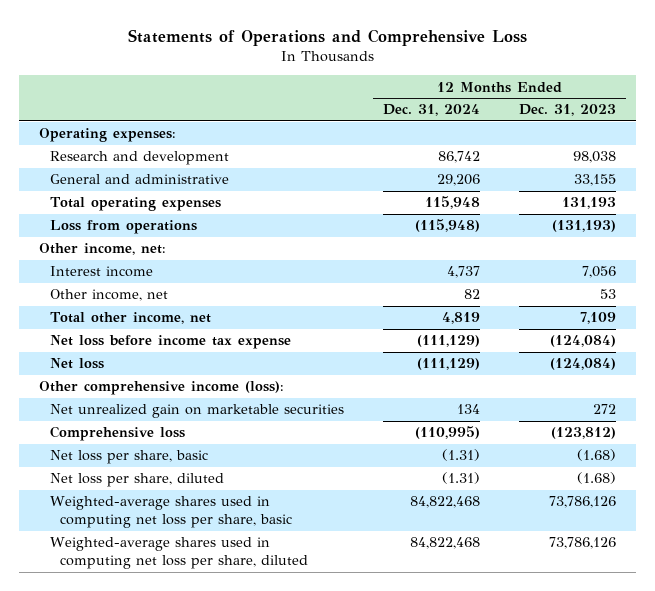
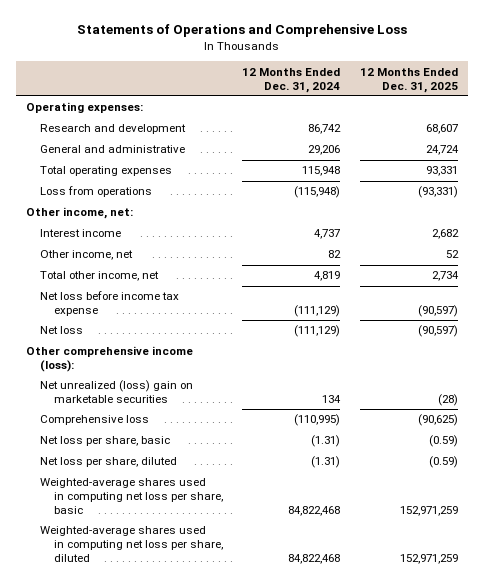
[519,104,617,117] Dec. 31, 2023 -> none
none -> [359,67,458,93] 12 Months Ended Dec. 31, 2025
[49,404,344,419] Net unrealized gain on marketable securities -> [39,380,193,404] Net unrealized (loss) gain on marketable securities

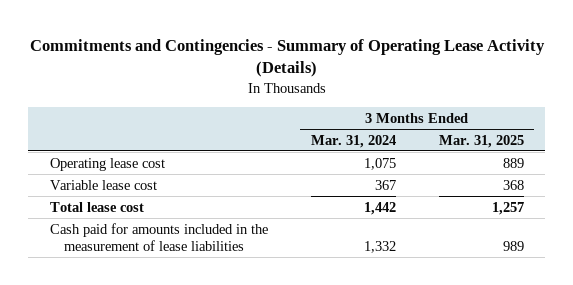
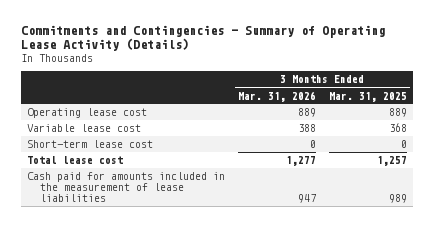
[310,134,396,148] Mar. 31, 2024 -> none
none -> [237,90,316,102] Mar. 31, 2026
none -> [27,140,154,149] Short-term lease cost

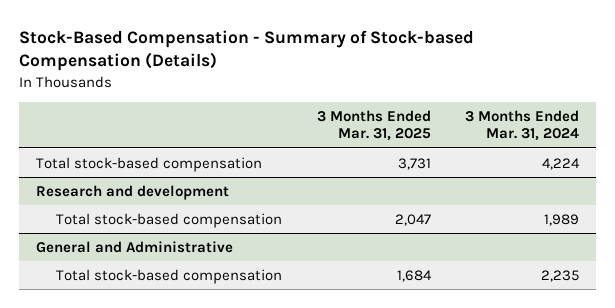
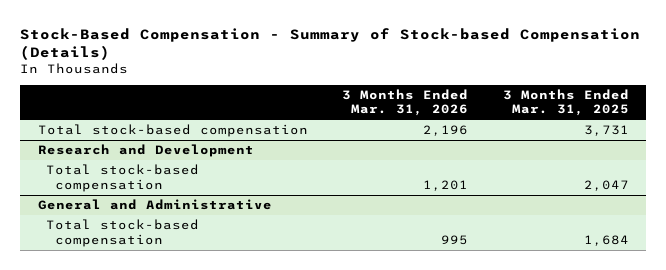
[465,109,580,142] 3 Months Ended Mar. 31, 2024 -> none
none -> [342,88,469,117] 3 Months Ended Mar. 31, 2026
[36,184,230,200] Research and development -> [37,144,254,158] Research and Development

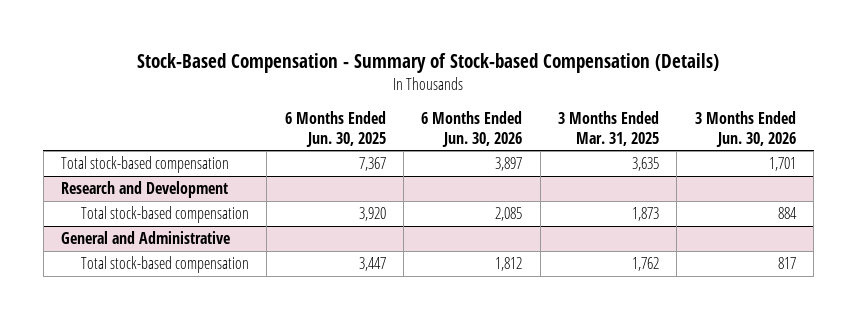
[342,88,469,117] 3 Months Ended Mar. 31, 2026 -> none
none -> [284,110,386,147] 6 Months Ended Jun. 30, 2025
none -> [421,110,523,147] 6 Months Ended Jun. 30, 2026
none -> [694,110,796,147] 3 Months Ended Jun. 30, 2026
[583,125,629,137] 3,731 -> [632,156,660,171] 3,635
[583,179,629,191] 2,047 -> [632,206,660,221] 1,873
[583,234,629,246] 1,684 -> [632,256,660,271] 1,762

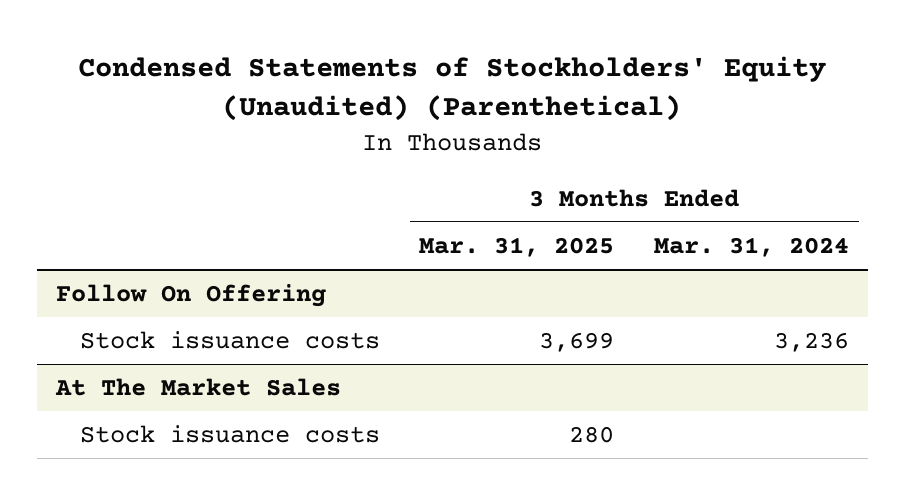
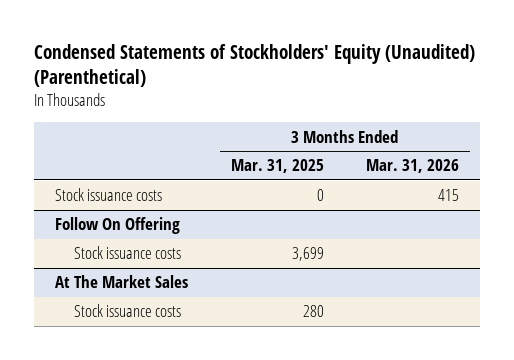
[653,236,849,257] Mar. 31, 2024 -> none
none -> [366,159,460,174] Mar. 31, 2026
none -> [54,188,162,202] Stock issuance costs

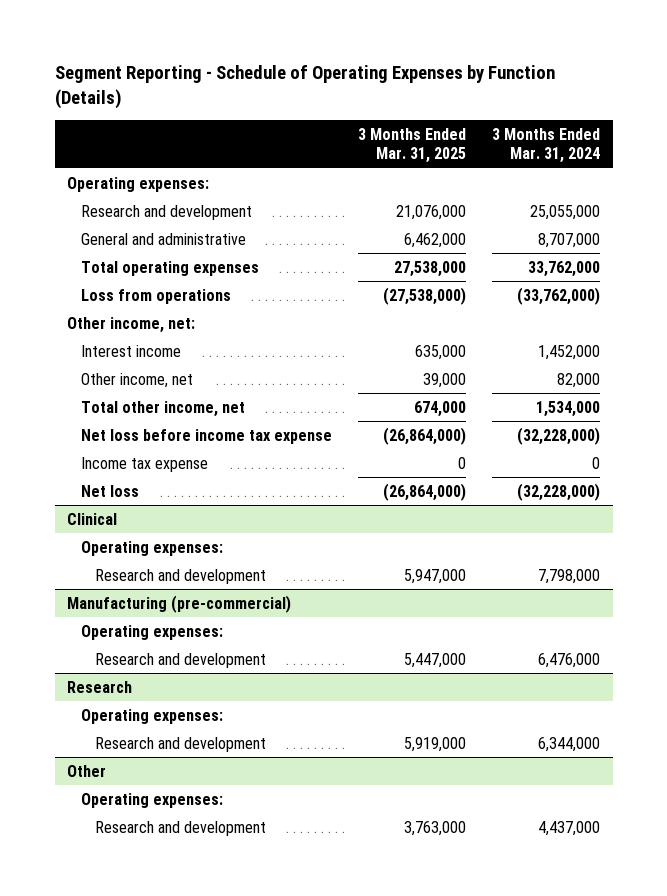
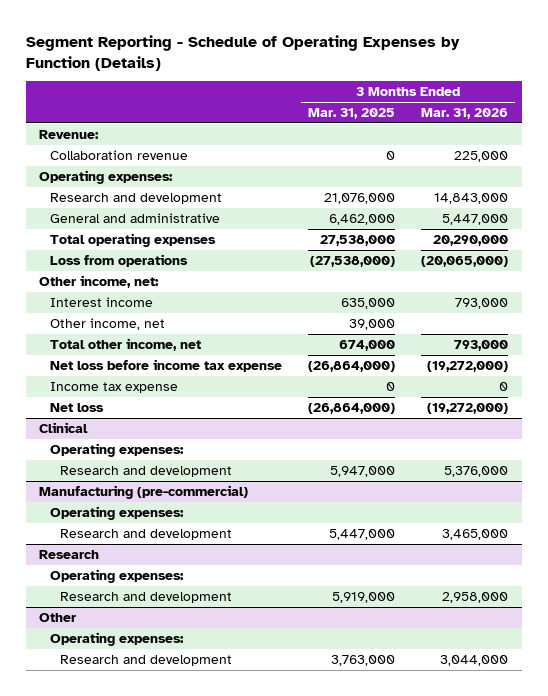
[491,127,600,164] 3 Months Ended Mar. 31, 2024 -> none
none -> [421,108,509,120] Mar. 31, 2026
none -> [39,129,100,139] Revenue:
none -> [49,149,188,160] Collaboration revenue

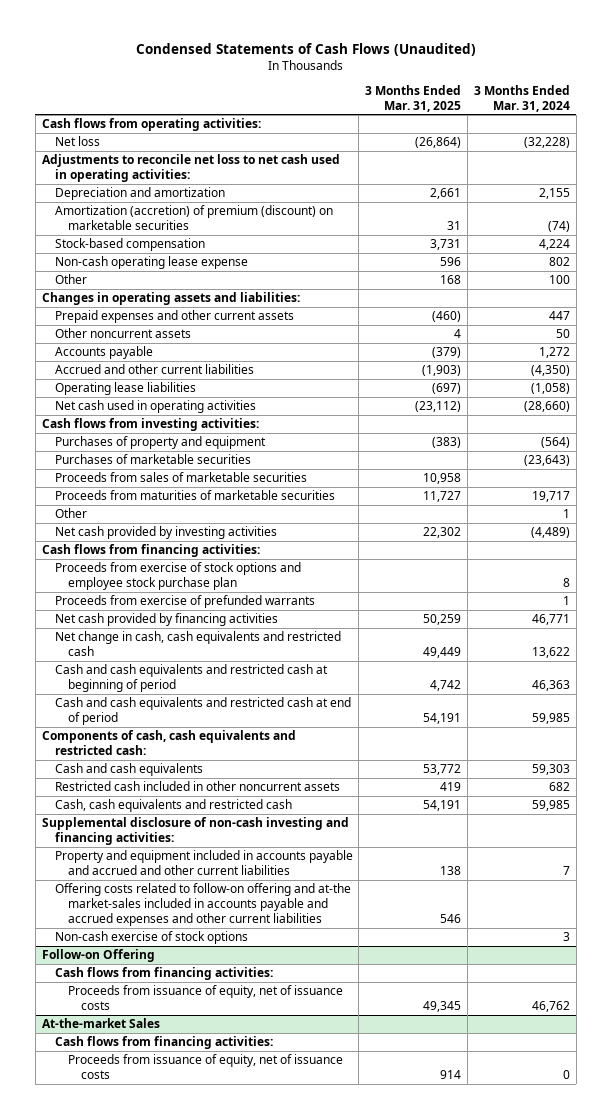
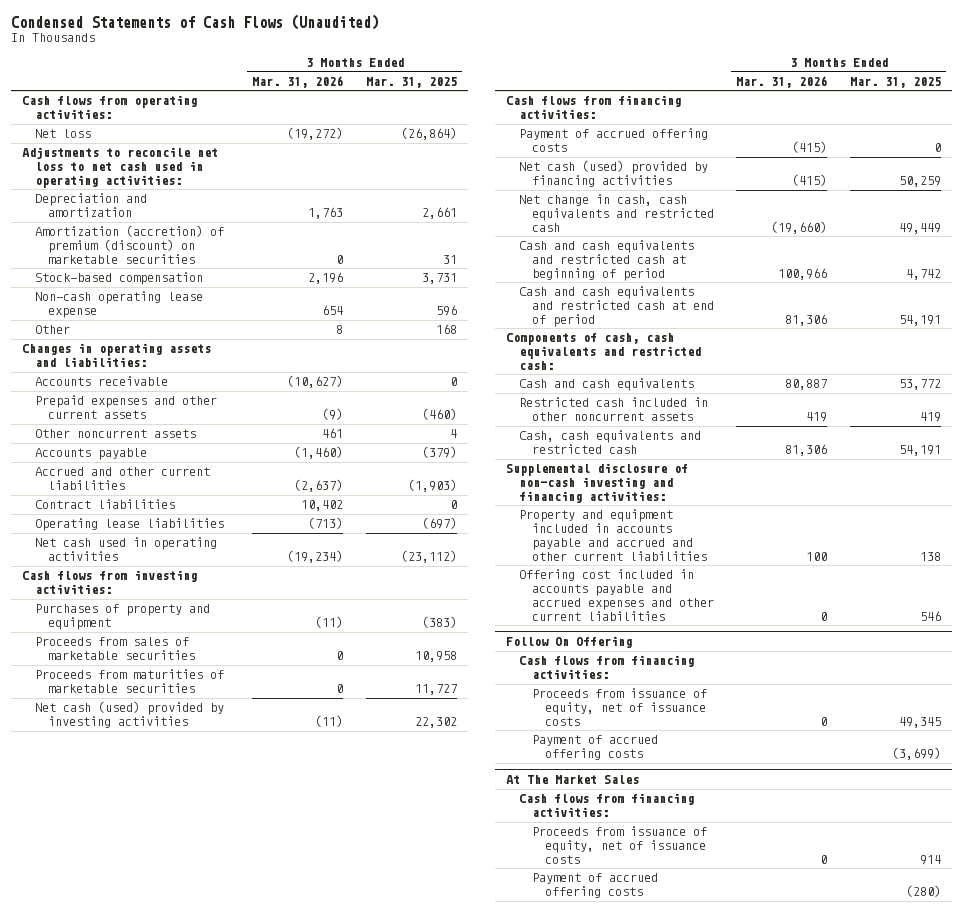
[473,84,570,112] 3 Months Ended Mar. 31, 2024 -> none
none -> [252,75,344,88] Mar. 31, 2026
none -> [35,376,169,387] Accounts receivable
none -> [35,499,176,510] Contract liabilities
[54,454,251,465] Purchases of marketable securities -> none
[54,508,87,519] Other -> none
[54,526,277,540] Net cash provided by investing activities -> [35,701,225,729] Net cash (used) provided by investing activities
[54,562,301,591] Proceeds from exercise of stock options and employee stock purchase plan -> none
[54,595,315,609] Proceeds from exercise of prefunded warrants -> none
none -> [519,128,709,153] Payment of accrued offering costs
[54,613,278,627] Net cash provided by financing activities -> [519,160,709,188] Net cash (used) provided by financing activities
[54,931,248,945] Non-cash exercise of stock options -> none
[54,883,351,927] Offering costs related to follow-on offering and at-the market-sales included in accounts payable and accrued expenses and other current liabilities -> [519,569,714,621] Offering cost included in accounts payable and accrued expenses and other current liabilities
[41,949,155,963] Follow-on Offering -> [506,636,633,649] Follow On Offering
none -> [531,735,658,761] Payment of accrued offering costs
[41,1018,160,1029] At-the-market Sales -> [506,775,640,785] At The Market Sales
none -> [531,873,658,899] Payment of accrued offering costs

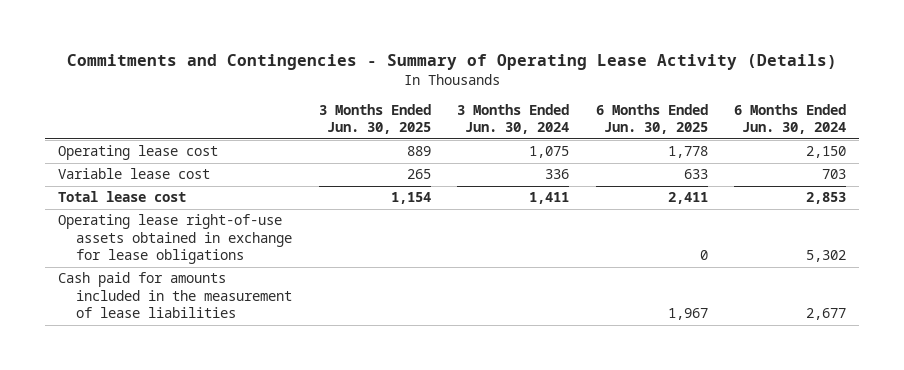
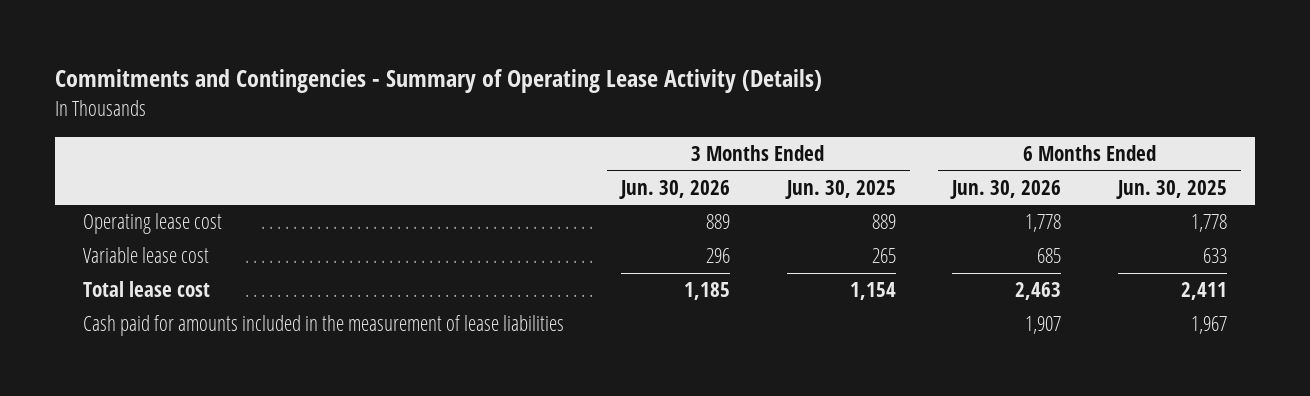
[457,103,570,135] 3 Months Ended Jun. 30, 2024 -> none
[734,103,847,135] 6 Months Ended Jun. 30, 2024 -> none
none -> [618,179,730,199] Jun. 30, 2026
none -> [950,179,1062,199] Jun. 30, 2026
[58,214,293,265] Operating lease right-of-use assets obtained in exchange for lease obligations -> none

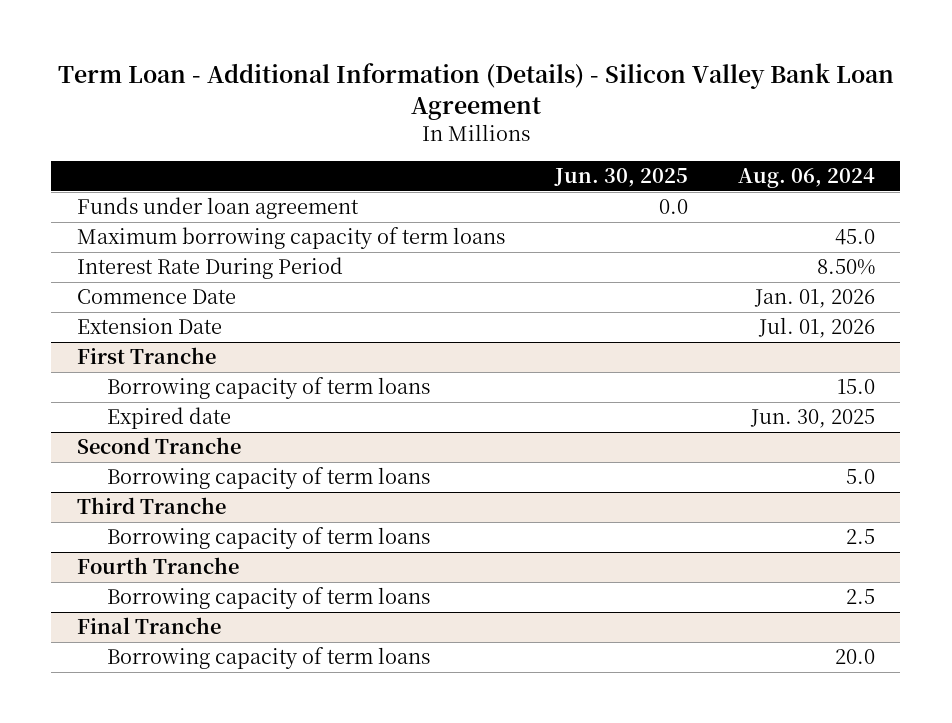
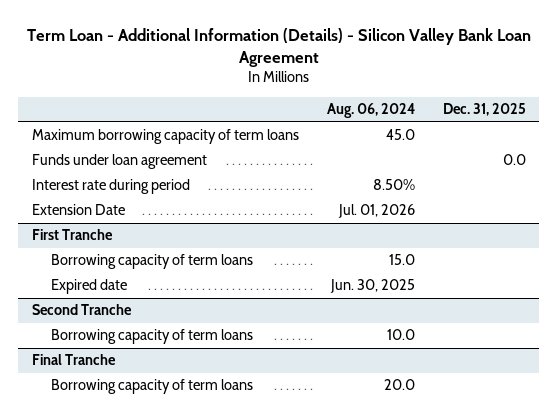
[553,168,688,188] Jun. 30, 2025 -> none
none -> [442,103,526,117] Dec. 31, 2025
[76,289,236,305] Commence Date -> none
[76,197,359,220] Funds under loan agreement -> [32,154,208,170] Funds under loan agreement
[76,257,343,280] Interest Rate During Period -> [32,179,191,195] Interest rate during period
[76,497,226,515] Third Tranche -> none
[106,527,430,550] Borrowing capacity of term loans -> none
[76,557,239,575] Fourth Tranche -> none
[106,587,430,610] Borrowing capacity of term loans -> none
[846,469,876,485] 5.0 -> [386,329,415,341] 10.0

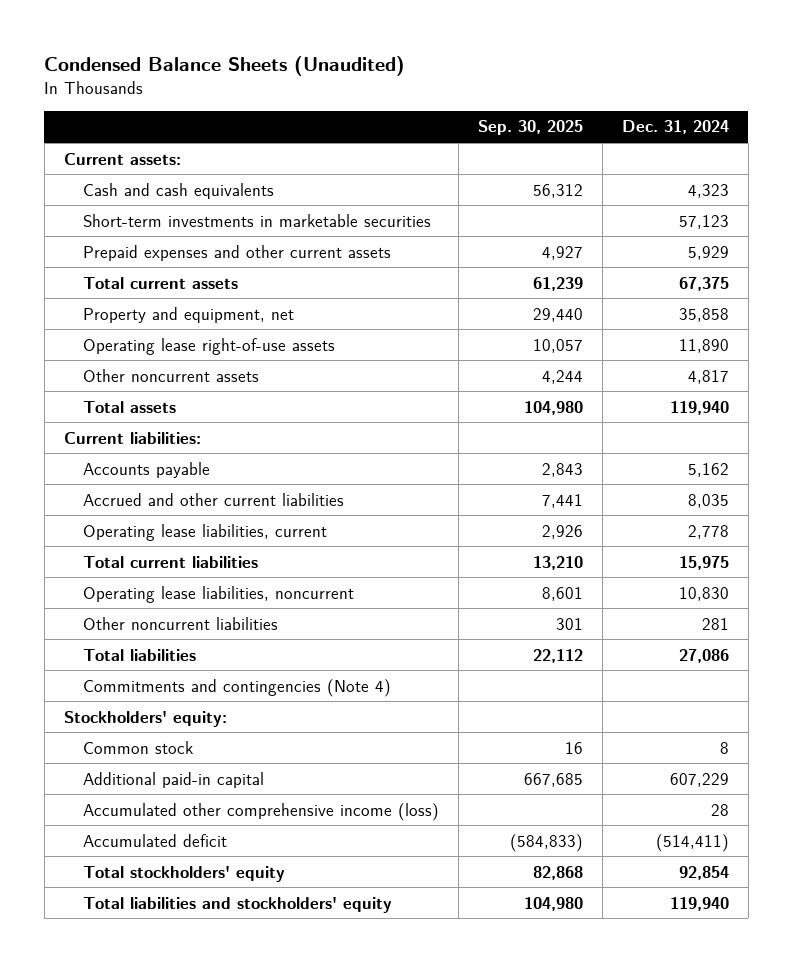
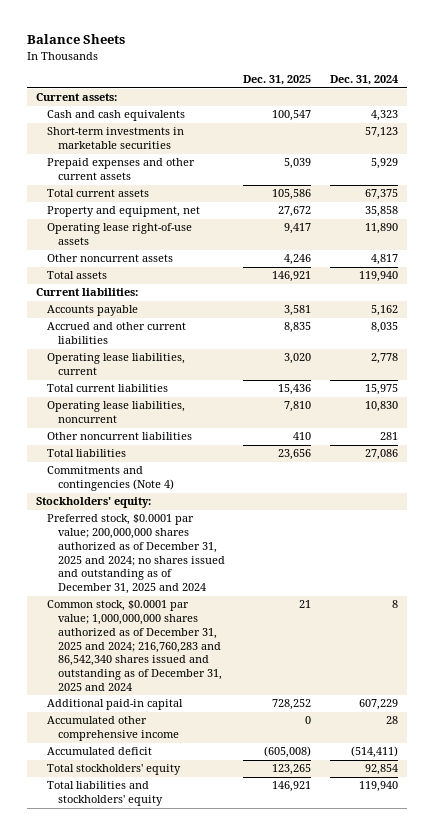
[44,55,406,76] Condensed Balance Sheets (Unaudited) -> [26,34,125,45] Balance Sheets
[477,120,583,136] Sep. 30, 2025 -> none
none -> [243,75,312,86] Dec. 31, 2025
none -> [47,514,226,595] Preferred stock, $0.0001 par value; 200,000,000 shares authorized as of December 31, 2025 and 2024; no shares issued and outstanding as of December 31, 2025 and 2024
[82,740,193,754] Common stock -> [47,600,223,691] Common stock, $0.0001 par value; 1,000,000,000 shares authorized as of December 31, 2025 and 2024; 216,760,283 and 86,542,340 shares issued and outstanding as of December 31, 2025 and 2024
[82,802,439,821] Accumulated other comprehensive income (loss) -> [47,716,180,742] Accumulated other comprehensive income

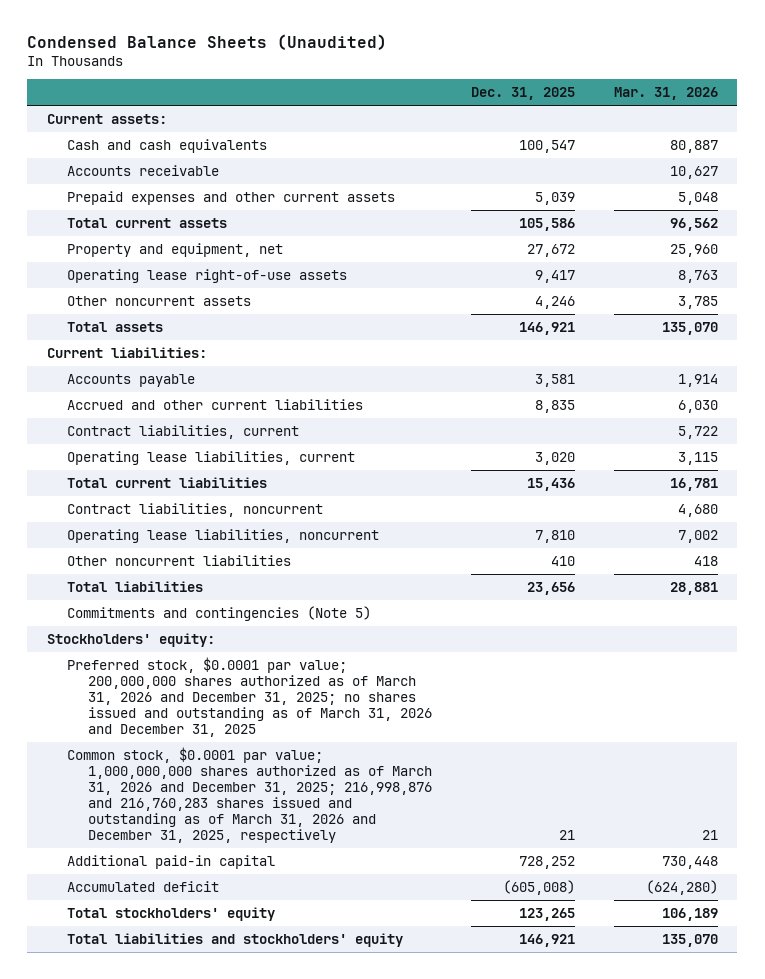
[26,34,125,45] Balance Sheets -> [27,33,388,50] Condensed Balance Sheets (Unaudited)
[329,75,398,86] Dec. 31, 2024 -> none
none -> [613,86,718,100] Mar. 31, 2026
[47,127,185,150] Short-term investments in marketable securities -> none
none -> [67,164,220,176] Accounts receivable
none -> [67,424,300,439] Contract liabilities, current
none -> [67,502,324,517] Contract liabilities, noncurrent
[47,466,175,492] Commitments and contingencies (Note 4) -> [67,605,372,621] Commitments and contingencies (Note 5)
[47,514,226,595] Preferred stock, $0.0001 par value; 200,000,000 shares authorized as of December 31, 2025 and 2024; no shares issued and outstanding as of December 31, 2025 and 2024 -> [67,656,432,738] Preferred stock, $0.0001 par value; 200,000,000 shares authorized as of March 31, 2026 and December 31, 2025; no shares issued and outstanding as of March 31, 2026 and December 31, 2025
[47,600,223,691] Common stock, $0.0001 par value; 1,000,000,000 shares authorized as of December 31, 2025 and 2024; 216,760,283 and 86,542,340 shares issued and outstanding as of December 31, 2025 and 2024 -> [67,746,432,844] Common stock, $0.0001 par value; 1,000,000,000 shares authorized as of March 31, 2026 and December 31, 2025; 216,998,876 and 216,760,283 shares issued and outstanding as of March 31, 2026 and December 31, 2025, respectively
[47,716,180,742] Accumulated other comprehensive income -> none

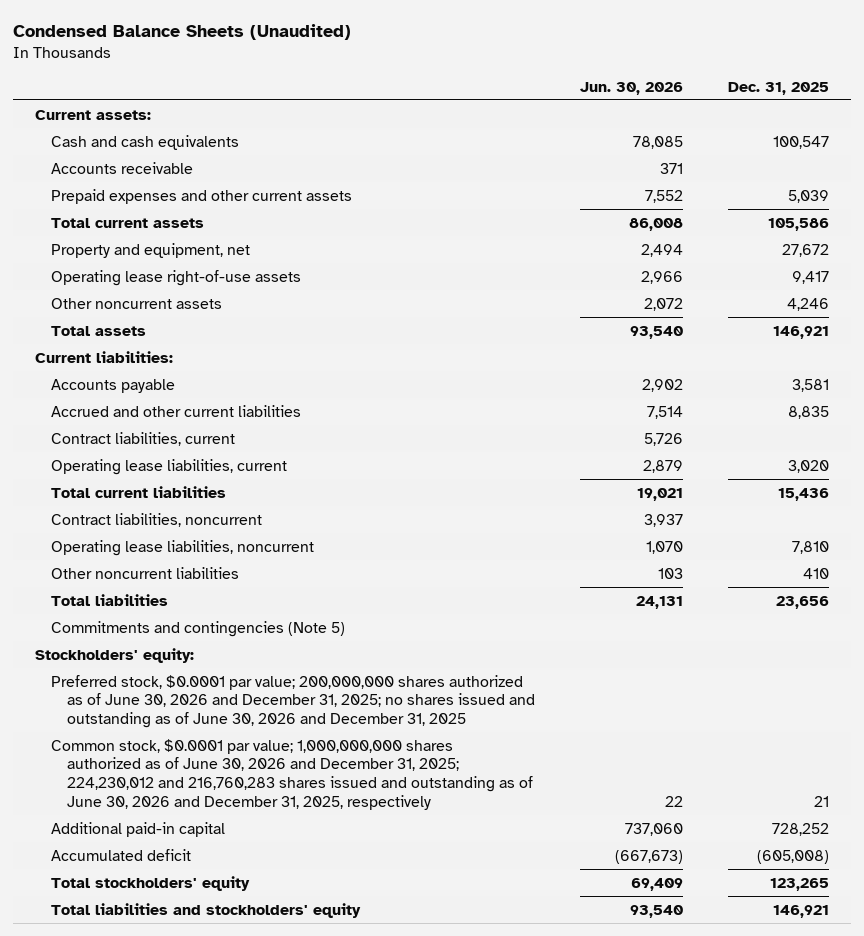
[613,86,718,100] Mar. 31, 2026 -> none
none -> [579,81,683,95] Jun. 30, 2026
[67,656,432,738] Preferred stock, $0.0001 par value; 200,000,000 shares authorized as of March 31, 2026 and December 31, 2025; no shares issued and outstanding as of March 31, 2026 and December 31, 2025 -> [51,674,536,729] Preferred stock, $0.0001 par value; 200,000,000 shares authorized as of June 30, 2026 and December 31, 2025; no shares issued and outstanding as of June 30, 2026 and December 31, 2025
[67,746,432,844] Common stock, $0.0001 par value; 1,000,000,000 shares authorized as of March 31, 2026 and December 31, 2025; 216,998,876 and 216,760,283 shares issued and outstanding as of March 31, 2026 and December 31, 2025, respectively -> [51,738,534,811] Common stock, $0.0001 par value; 1,000,000,000 shares authorized as of June 30, 2026 and December 31, 2025; 224,230,012 and 216,760,283 shares issued and outstanding as of June 30, 2026 and December 31, 2025, respectively

